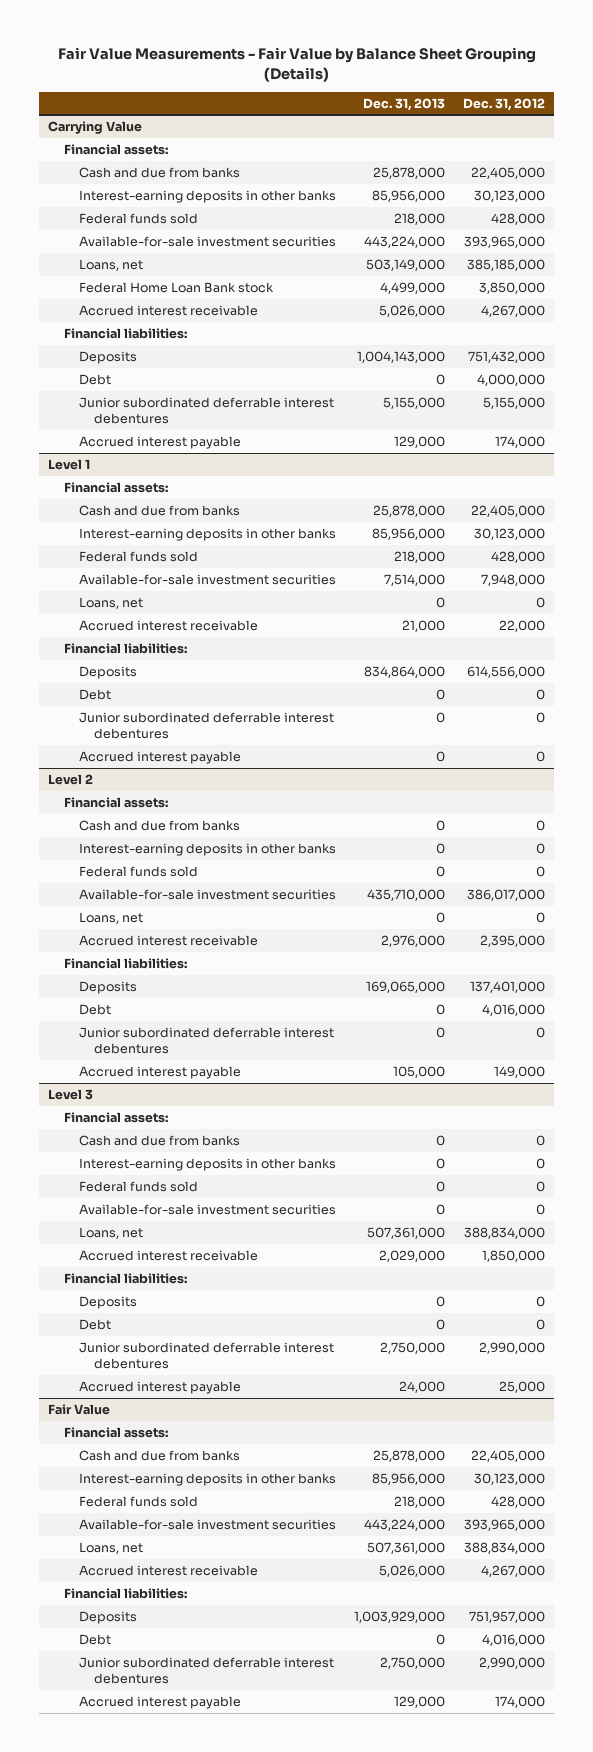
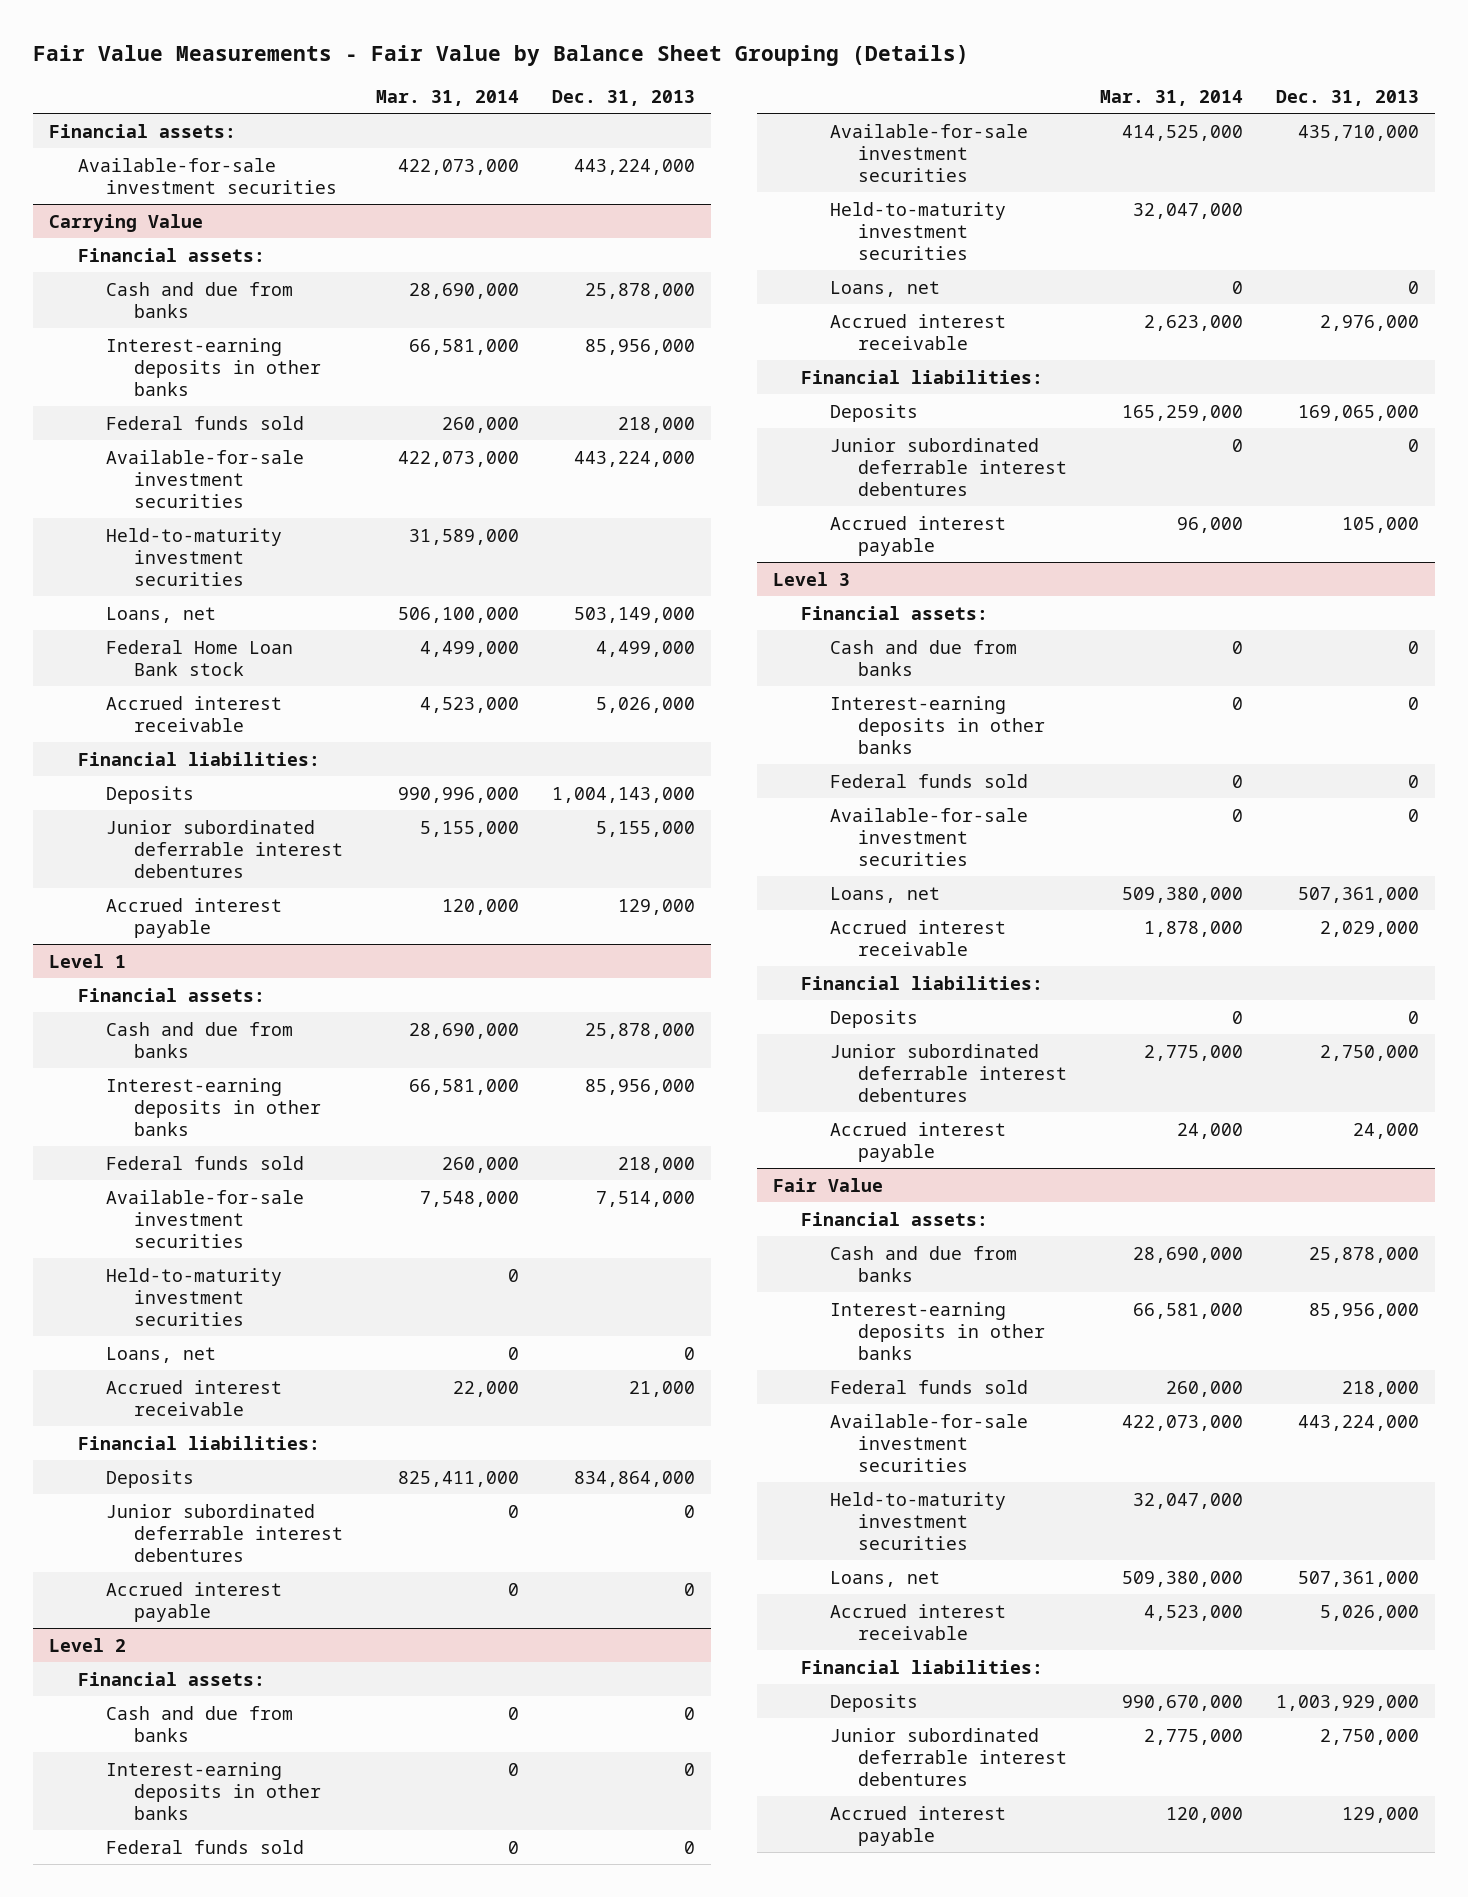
[463,97,546,111] Dec. 31, 2012 -> none
none -> [376,89,520,106] Mar. 31, 2014
none -> [49,123,237,138] Financial assets:
none -> [77,157,337,194] Available-for-sale investment securities
none -> [105,527,282,586] Held-to-maturity investment securities
[78,374,111,386] Debt -> none
none -> [105,1267,282,1326] Held-to-maturity investment securities
[78,689,111,701] Debt -> none
none -> [829,201,1006,260] Held-to-maturity investment securities
[78,1004,111,1016] Debt -> none
[78,1319,111,1331] Debt -> none
none -> [829,1491,1006,1550] Held-to-maturity investment securities
[78,1634,111,1646] Debt -> none

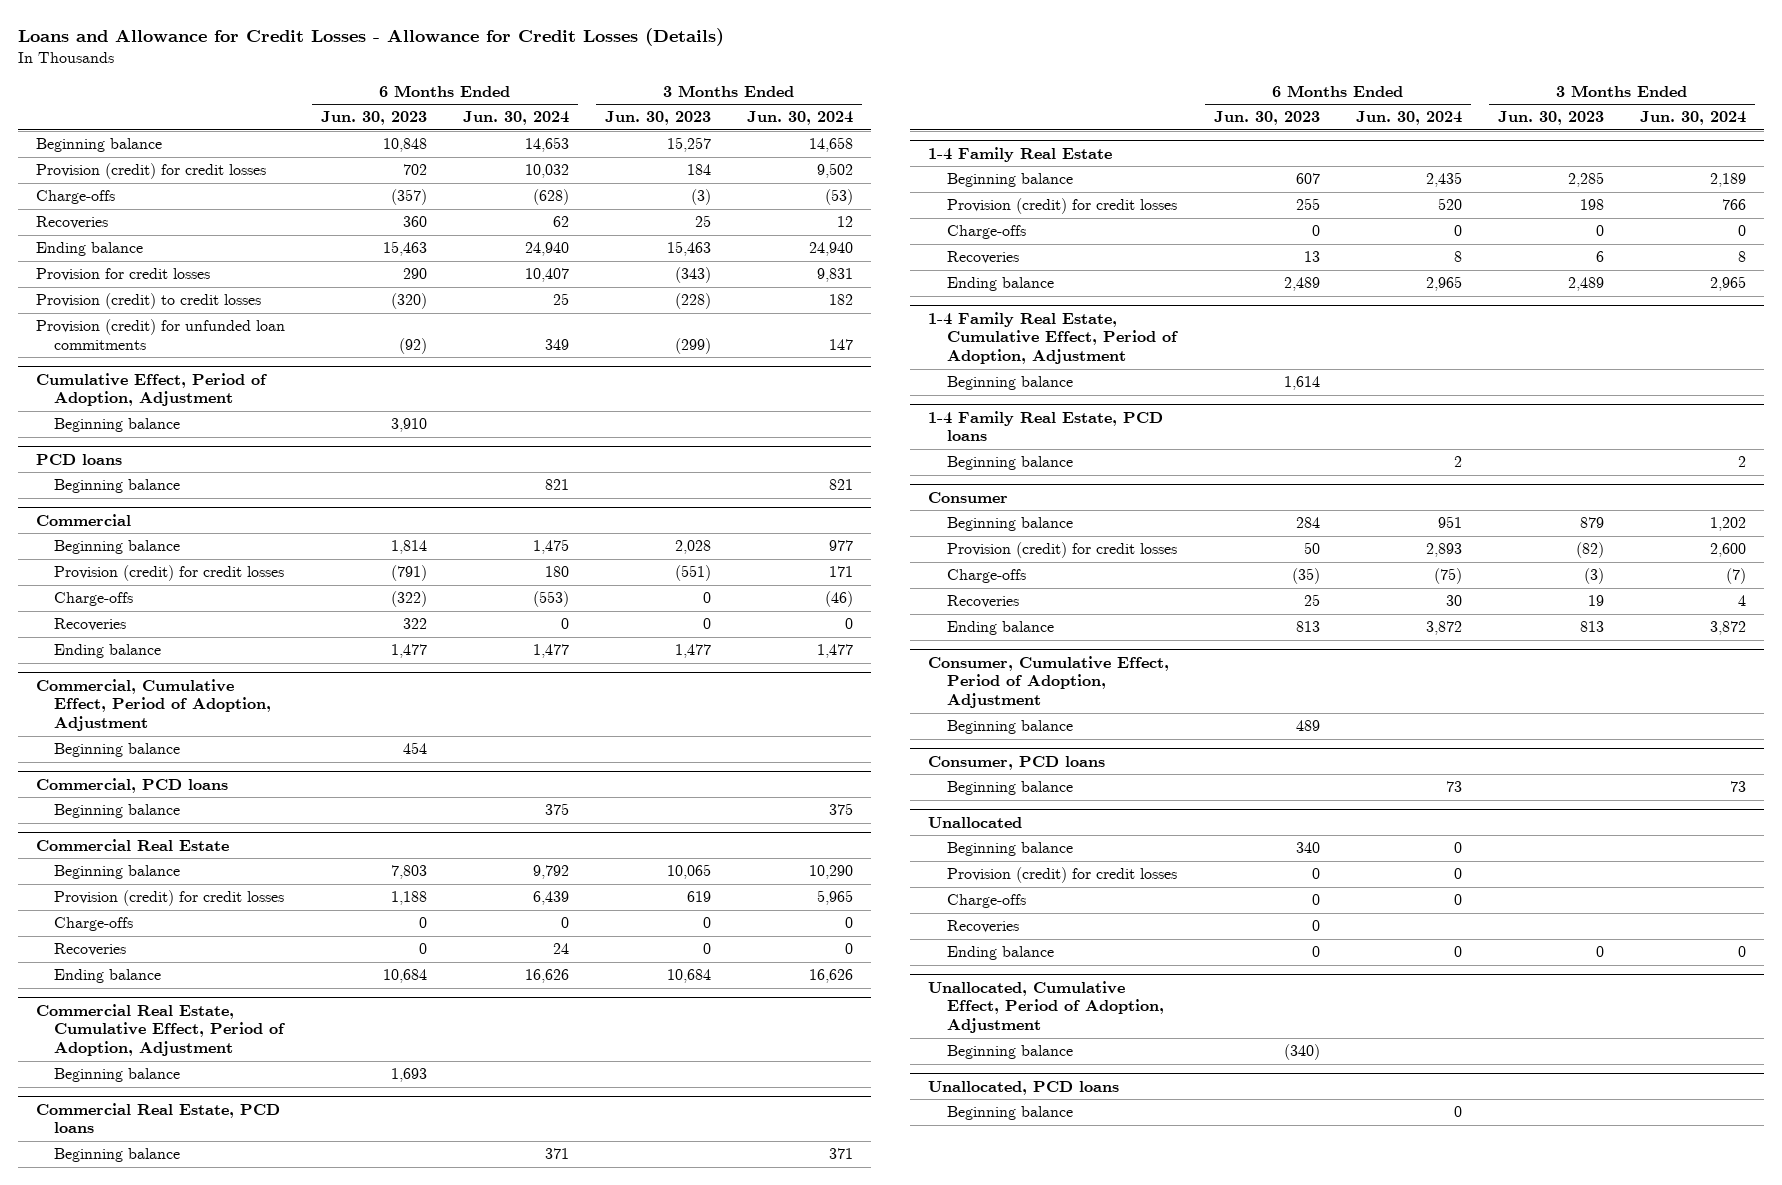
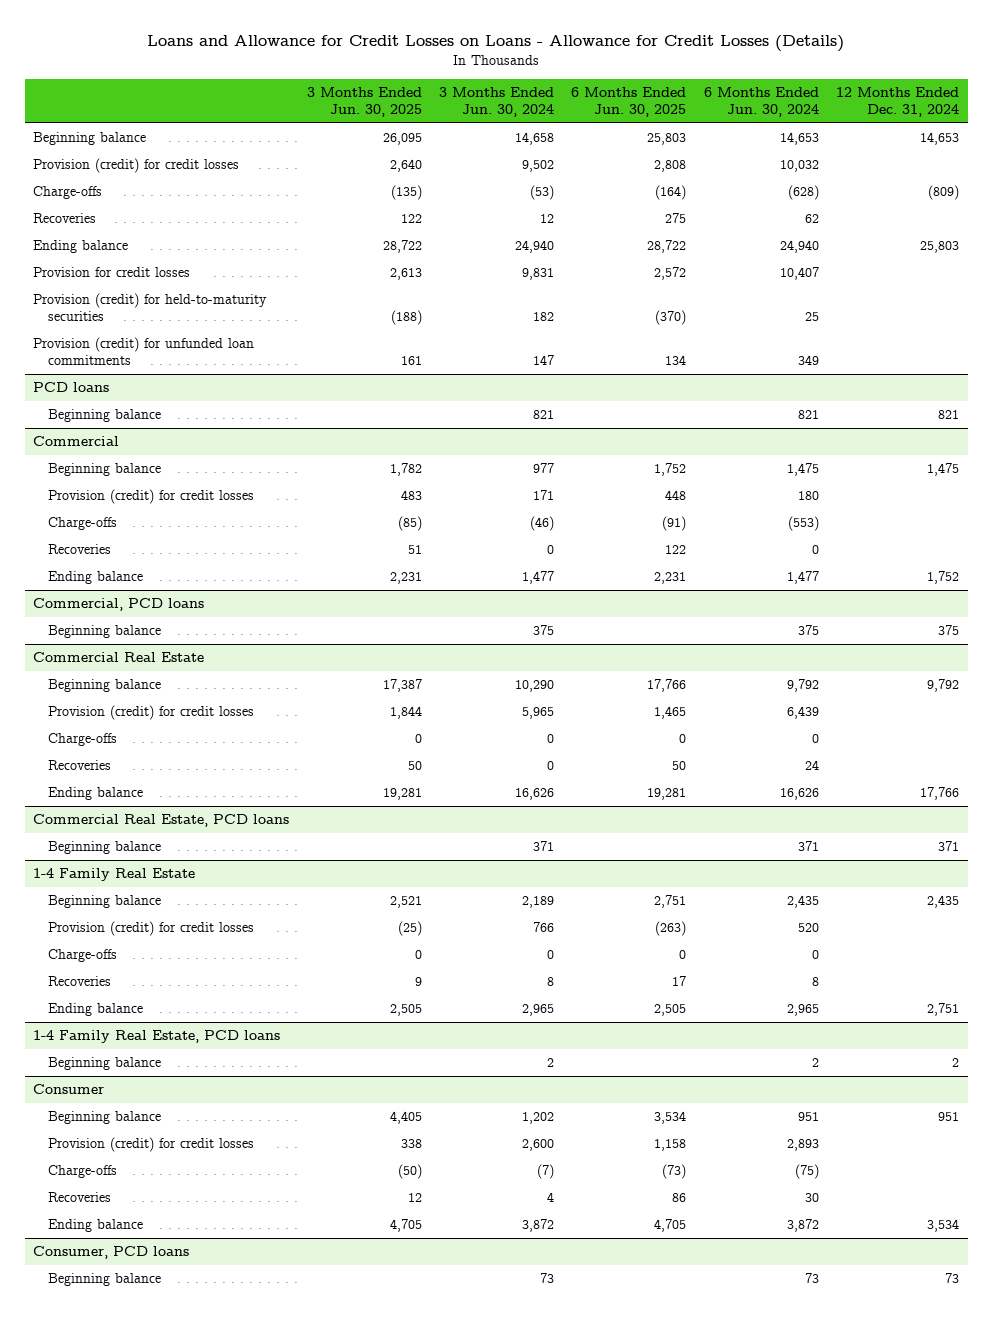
[17,27,724,46] Loans and Allowance for Credit Losses - Allowance for Credit Losses (Details) -> [147,35,845,53] Loans and Allowance for Credit Losses on Loans - Allowance for Credit Losses (Details)
[320,111,427,126] Jun. 30, 2023 -> none
[605,111,712,126] Jun. 30, 2023 -> none
none -> [306,87,422,117] 3 Months Ended Jun. 30, 2025
none -> [571,87,687,117] 6 Months Ended Jun. 30, 2025
none -> [836,87,960,117] 12 Months Ended Dec. 31, 2024
[35,293,261,310] Provision (credit) to credit losses -> [33,293,268,322] Provision (credit) for held-to-maturity securities
[35,372,267,407] Cumulative Effect, Period of Adoption, Adjustment -> none
[54,418,181,433] Beginning balance -> none
[35,678,272,732] Commercial, Cumulative Effect, Period of Adoption, Adjustment -> none
[54,743,181,758] Beginning balance -> none
[35,1003,286,1057] Commercial Real Estate, Cumulative Effect, Period of Adoption, Adjustment -> none
[54,1068,181,1083] Beginning balance -> none
[928,311,1179,365] 1-4 Family Real Estate, Cumulative Effect, Period of Adoption, Adjustment -> none
[947,376,1074,391] Beginning balance -> none
[928,655,1170,709] Consumer, Cumulative Effect, Period of Adoption, Adjustment -> none
[947,720,1074,735] Beginning balance -> none
[928,816,1023,828] Unallocated -> none
[947,842,1074,857] Beginning balance -> none
[947,867,1178,884] Provision (credit) for credit losses -> none
[947,894,1027,909] Charge-offs -> none
[947,920,1020,934] Recoveries -> none
[947,946,1055,961] Ending balance -> none
[928,980,1165,1034] Unallocated, Cumulative Effect, Period of Adoption, Adjustment -> none
[947,1045,1074,1060] Beginning balance -> none
[928,1080,1120,1095] Unallocated, PCD loans -> none
[947,1106,1074,1121] Beginning balance -> none

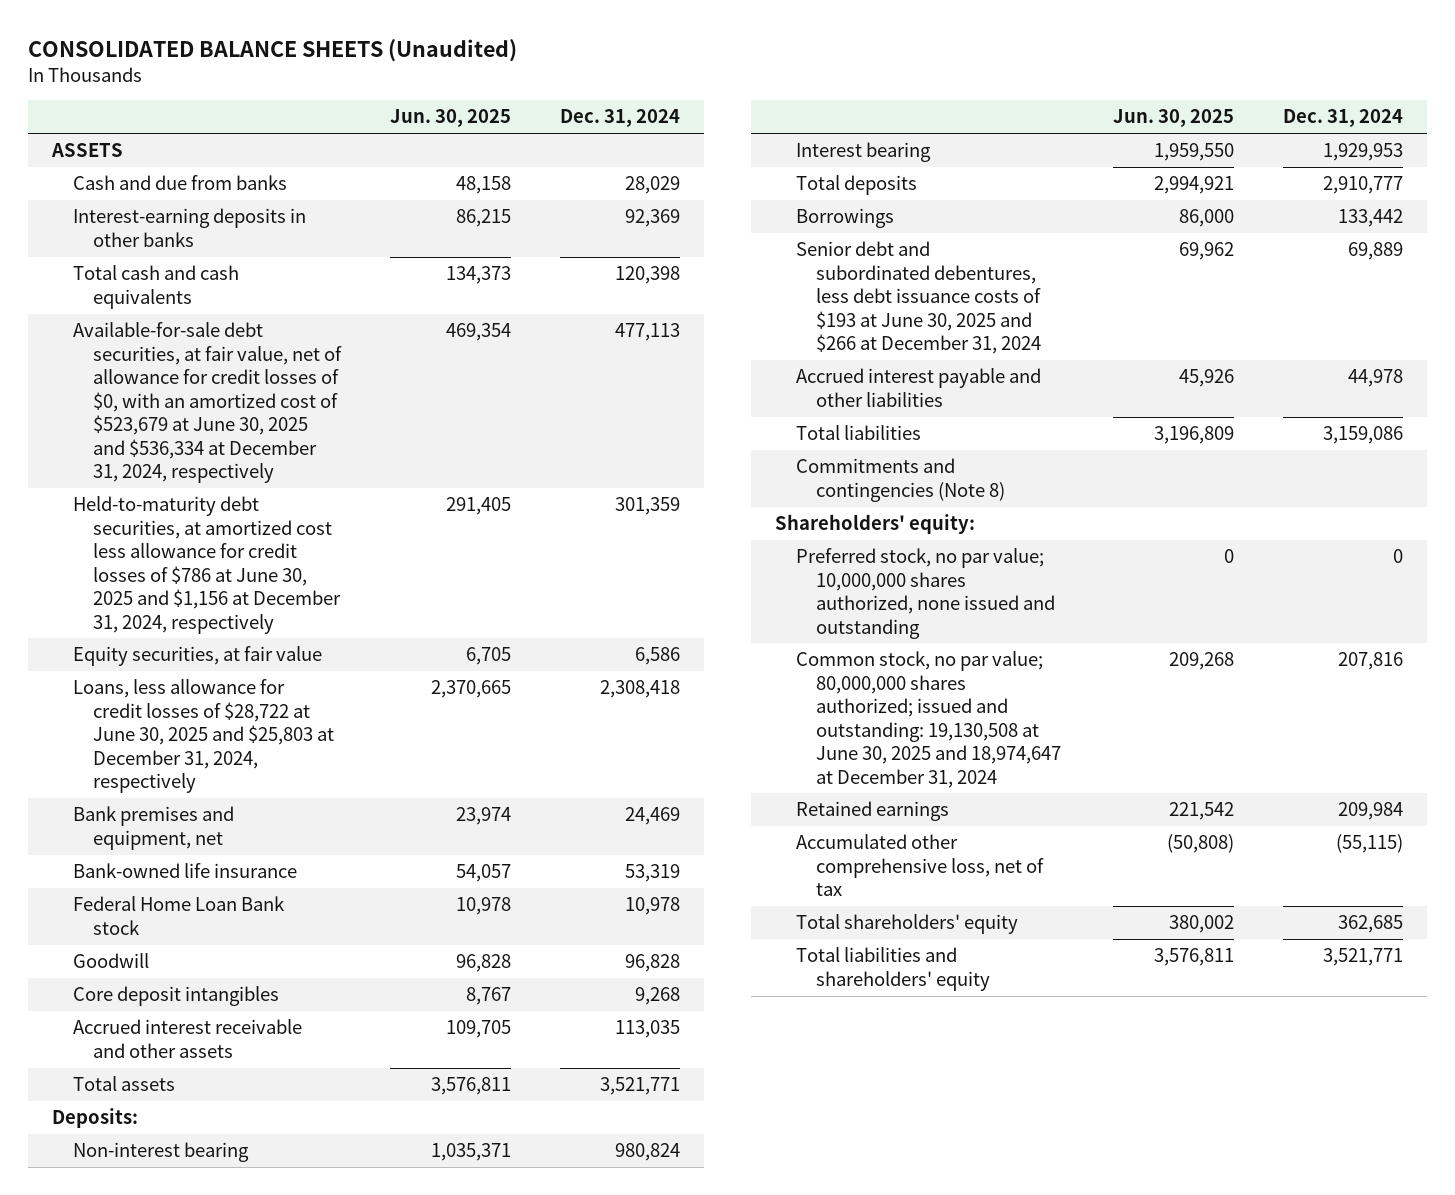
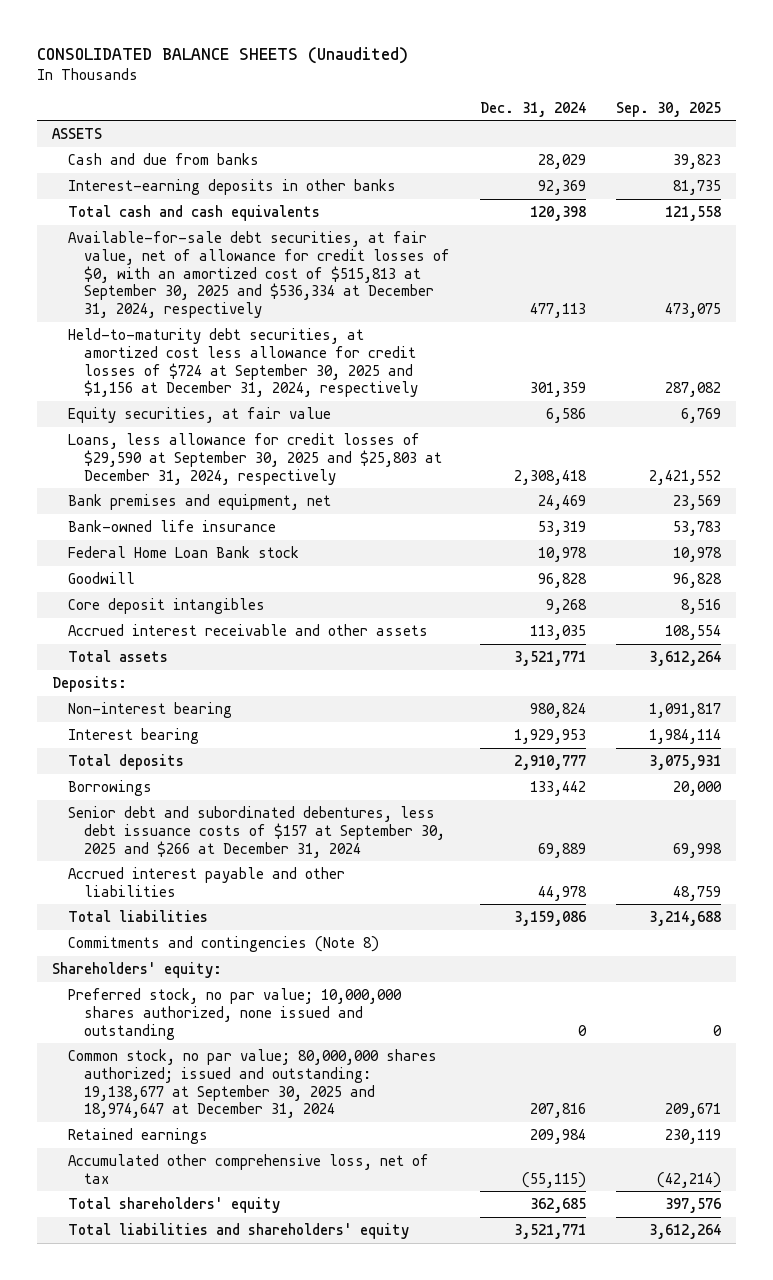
[389,109,511,128] Jun. 30, 2025 -> none
none -> [615,101,721,117] Sep. 30, 2025
[72,322,343,483] Available-for-sale debt securities, at fair value, net of allowance for credit losses of $0, with an amortized cost of $523,679 at June 30, 2025 and $536,334 at December 31, 2024, respectively -> [67,230,450,319] Available-for-sale debt securities, at fair value, net of allowance for credit losses of $0, with an amortized cost of $515,813 at September 30, 2025 and $536,334 at December 31, 2024, respectively
[72,496,342,634] Held-to-maturity debt securities, at amortized cost less allowance for credit losses of $786 at June 30, 2025 and $1,156 at December 31, 2024, respectively -> [67,327,418,398] Held-to-maturity debt securities, at amortized cost less allowance for credit losses of $724 at September 30, 2025 and $1,156 at December 31, 2024, respectively
[72,679,335,794] Loans, less allowance for credit losses of $28,722 at June 30, 2025 and $25,803 at December 31, 2024, respectively -> [67,432,442,485] Loans, less allowance for credit losses of $29,590 at September 30, 2025 and $25,803 at December 31, 2024, respectively
[795,241,1042,355] Senior debt and subordinated debentures, less debt issuance costs of $193 at June 30, 2025 and $266 at December 31, 2024 -> [67,805,445,858] Senior debt and subordinated debentures, less debt issuance costs of $157 at September 30, 2025 and $266 at December 31, 2024
[795,651,1062,788] Common stock, no par value; 80,000,000 shares authorized; issued and outstanding: 19,130,508 at June 30, 2025 and 18,974,647 at December 31, 2024 -> [67,1048,437,1119] Common stock, no par value; 80,000,000 shares authorized; issued and outstanding: 19,138,677 at September 30, 2025 and 18,974,647 at December 31, 2024

